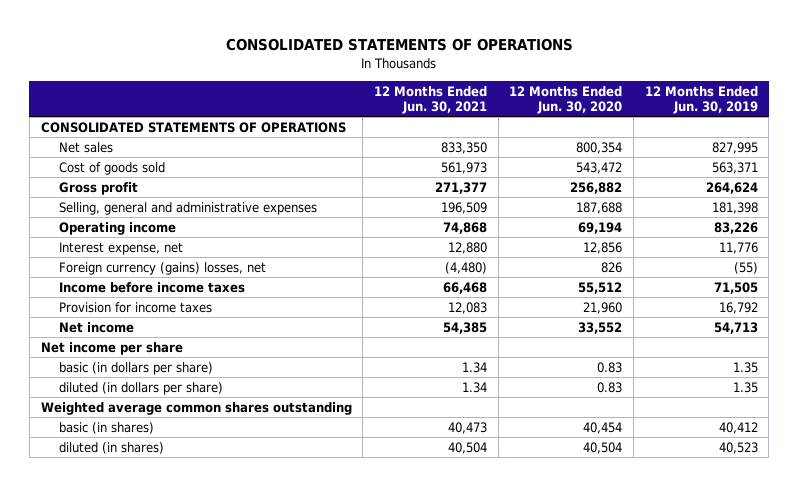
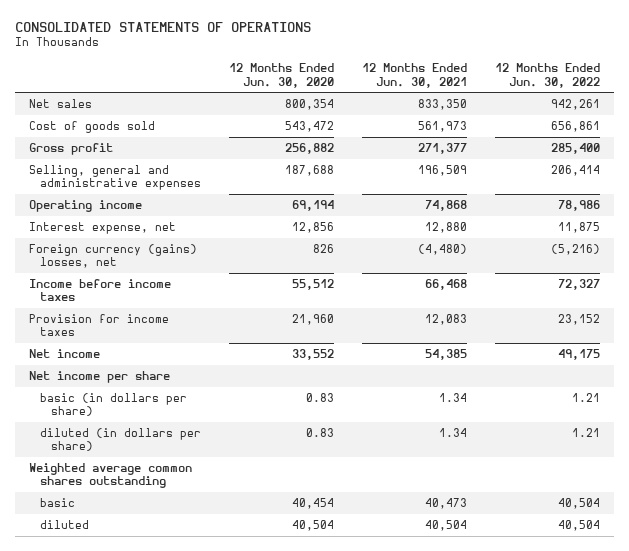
[644,85,758,115] 12 Months Ended Jun. 30, 2019 -> none
none -> [494,63,600,88] 12 Months Ended Jun. 30, 2022
[40,121,346,133] CONSOLIDATED STATEMENTS OF OPERATIONS -> none
[58,421,154,434] basic (in shares) -> [40,497,76,507] basic
[58,441,164,454] diluted (in shares) -> [40,519,90,529] diluted

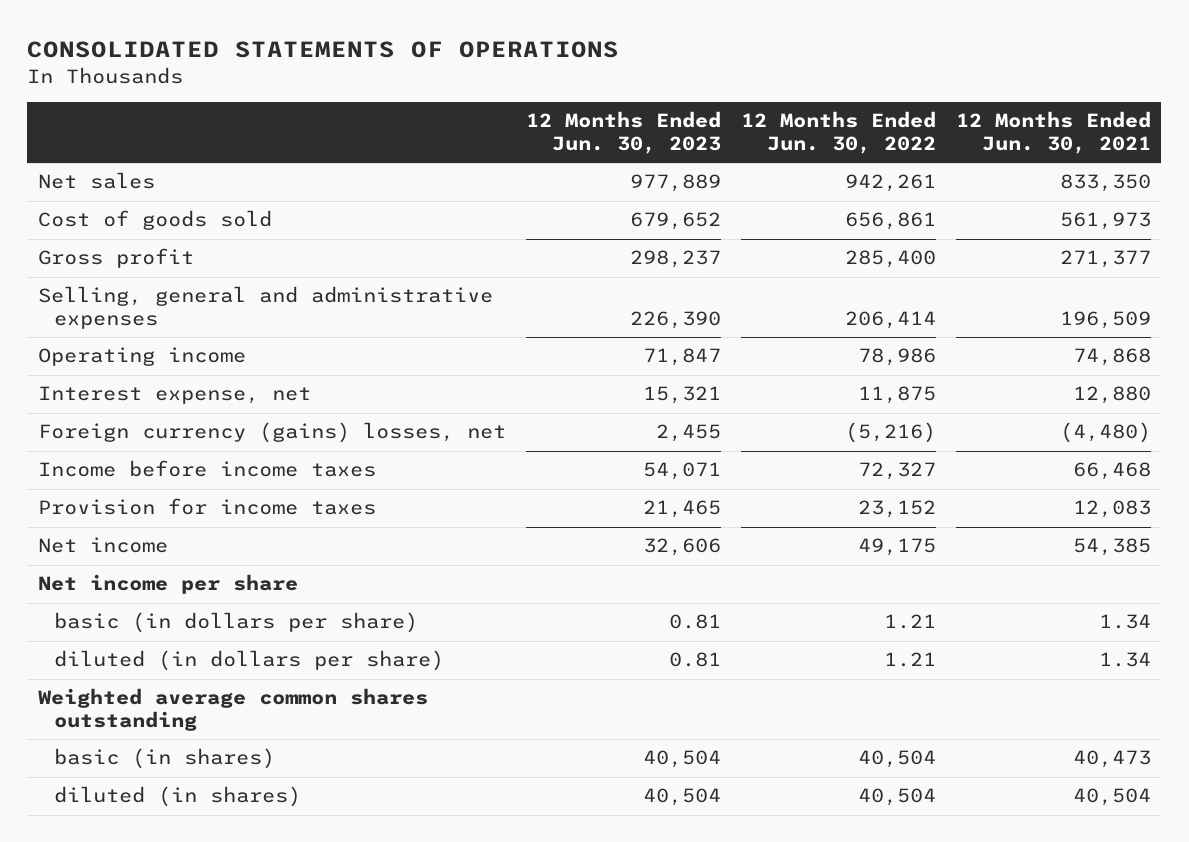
[228,63,334,88] 12 Months Ended Jun. 30, 2020 -> none
none -> [525,111,721,154] 12 Months Ended Jun. 30, 2023
[40,497,76,507] basic -> [53,748,275,770] basic (in shares)
[40,519,90,529] diluted -> [53,786,301,808] diluted (in shares)

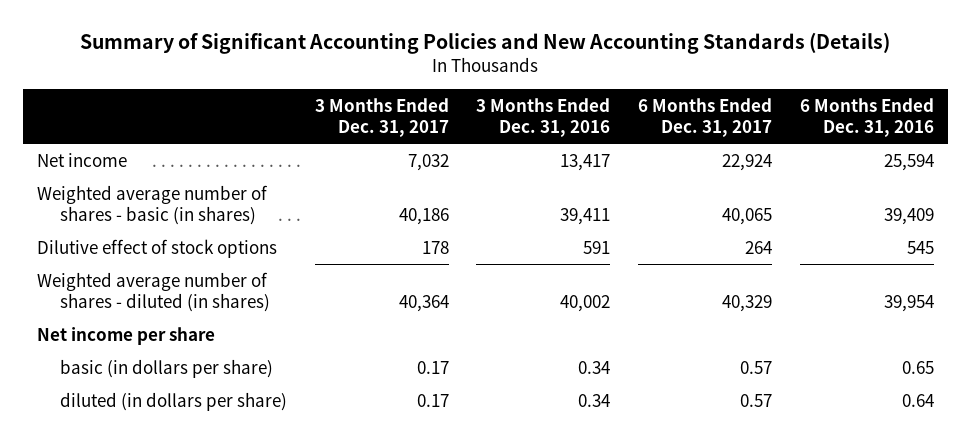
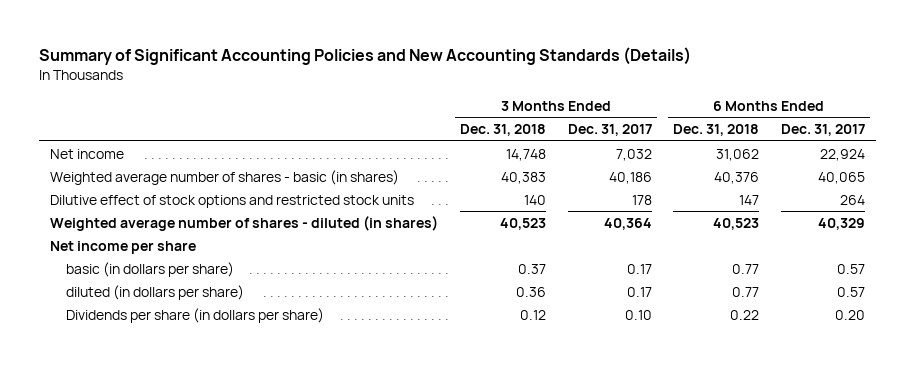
[476,98,611,137] 3 Months Ended Dec. 31, 2016 -> none
[799,98,934,137] 6 Months Ended Dec. 31, 2016 -> none
none -> [459,124,546,137] Dec. 31, 2018
none -> [673,124,760,137] Dec. 31, 2018
[36,238,277,258] Dilutive effect of stock options -> [50,194,415,208] Dilutive effect of stock options and restricted stock units
none -> [65,307,324,323] Dividends per share (in dollars per share)

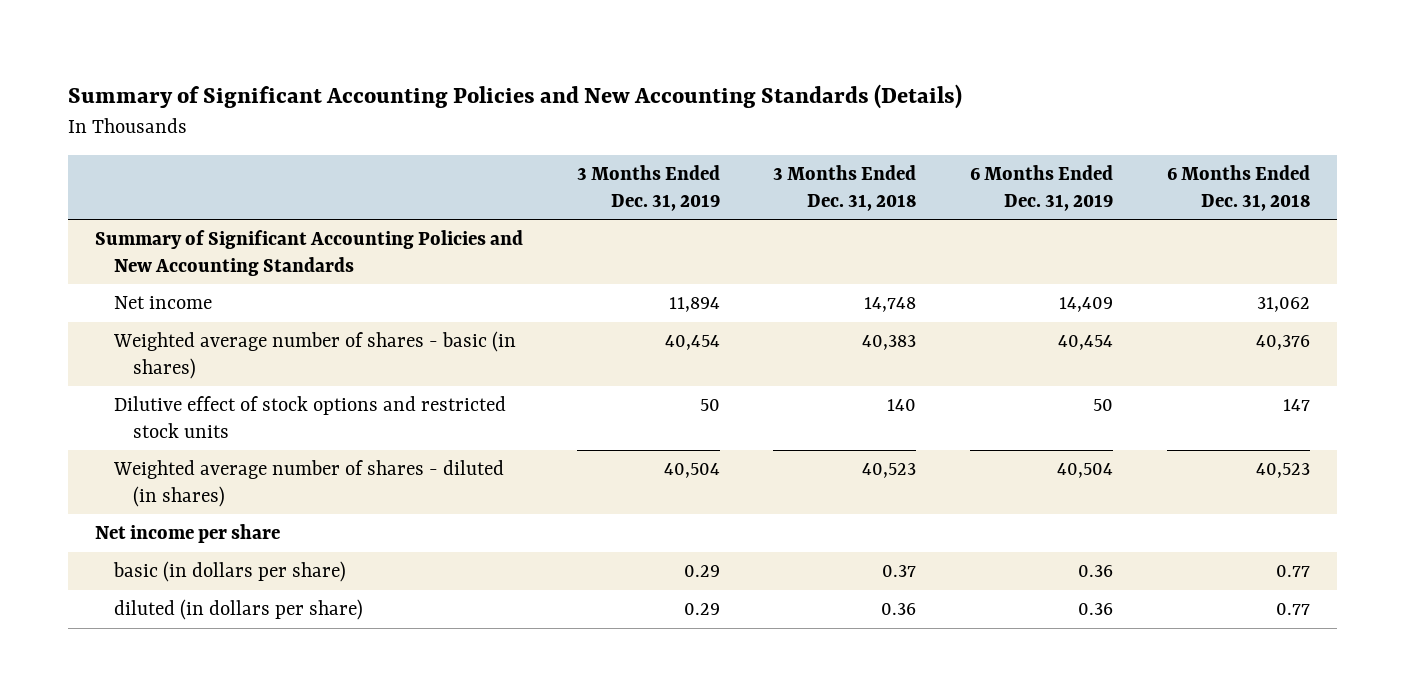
[567,124,652,137] Dec. 31, 2017 -> none
[780,124,865,137] Dec. 31, 2017 -> none
none -> [576,165,720,211] 3 Months Ended Dec. 31, 2019
none -> [970,165,1114,211] 6 Months Ended Dec. 31, 2019
none -> [95,230,524,276] Summary of Significant Accounting Policies and New Accounting Standards
[65,307,324,323] Dividends per share (in dollars per share) -> none

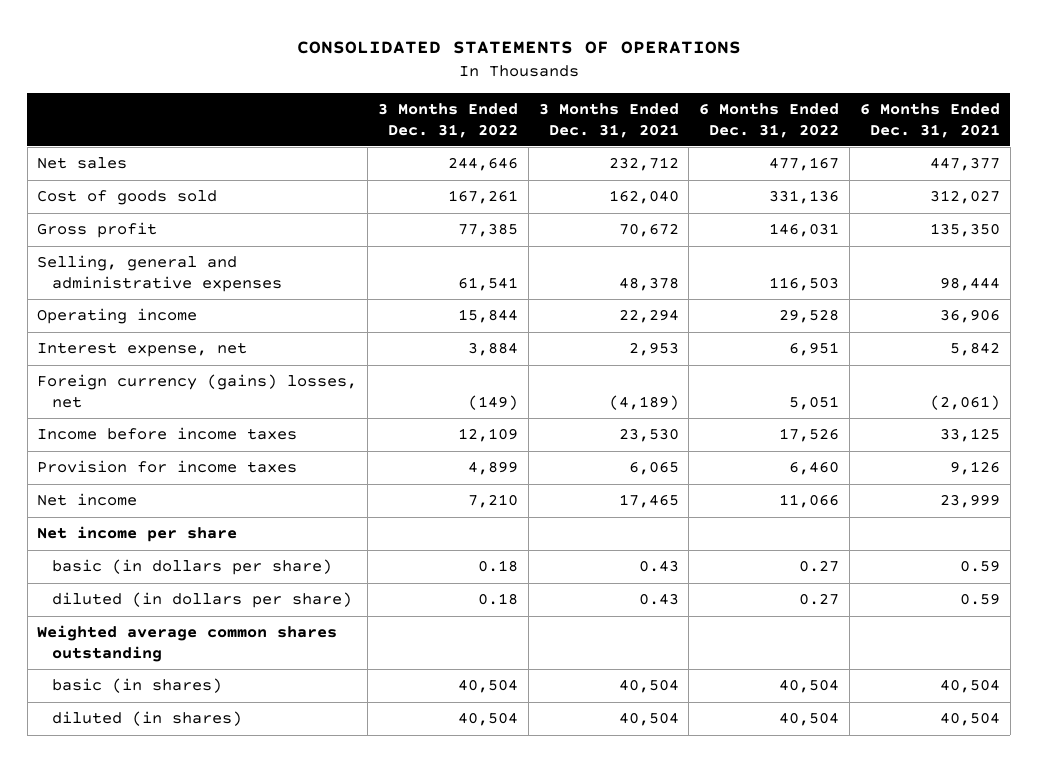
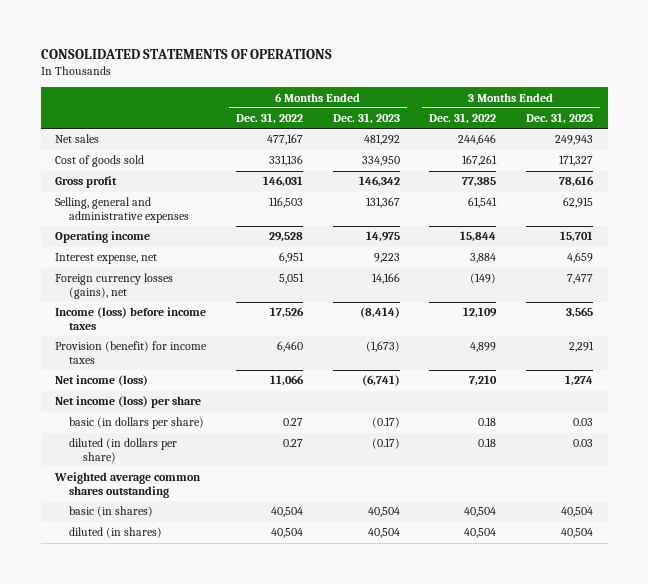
[538,102,679,138] 3 Months Ended Dec. 31, 2021 -> none
[859,102,1000,138] 6 Months Ended Dec. 31, 2021 -> none
none -> [332,113,400,125] Dec. 31, 2023
none -> [526,113,594,125] Dec. 31, 2023
[37,374,358,408] Foreign currency (gains) losses, net -> [55,273,174,300] Foreign currency losses (gains), net
[37,427,298,441] Income before income taxes -> [55,307,207,331] Income (loss) before income taxes
[37,460,298,474] Provision for income taxes -> [55,341,208,365] Provision (benefit) for income taxes
[37,493,138,507] Net income -> [55,375,149,387] Net income (loss)
[37,526,238,543] Net income per share -> [55,396,202,409] Net income (loss) per share

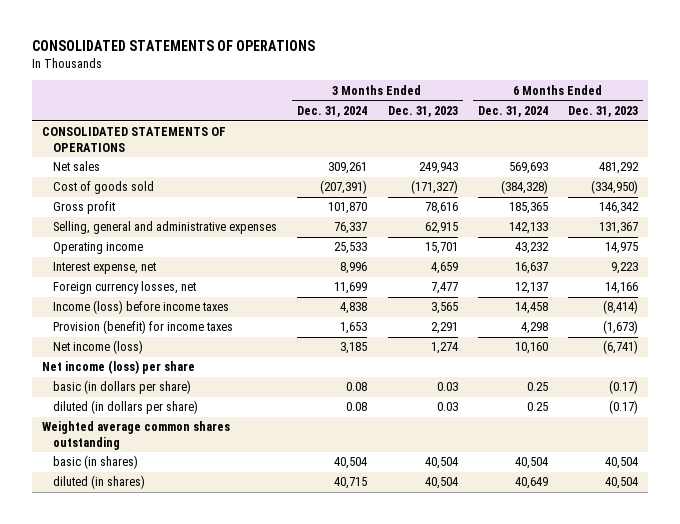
[236,113,304,125] Dec. 31, 2022 -> none
[429,113,497,125] Dec. 31, 2022 -> none
none -> [297,106,368,118] Dec. 31, 2024
none -> [477,106,548,118] Dec. 31, 2024
none -> [42,127,227,152] CONSOLIDATED STATEMENTS OF OPERATIONS
[361,156,400,167] 334,950 -> [590,180,638,195] (334,950)
[559,155,594,167] 171,327 -> [410,180,458,195] (171,327)
[55,273,174,300] Foreign currency losses (gains), net -> [53,281,197,295] Foreign currency losses, net

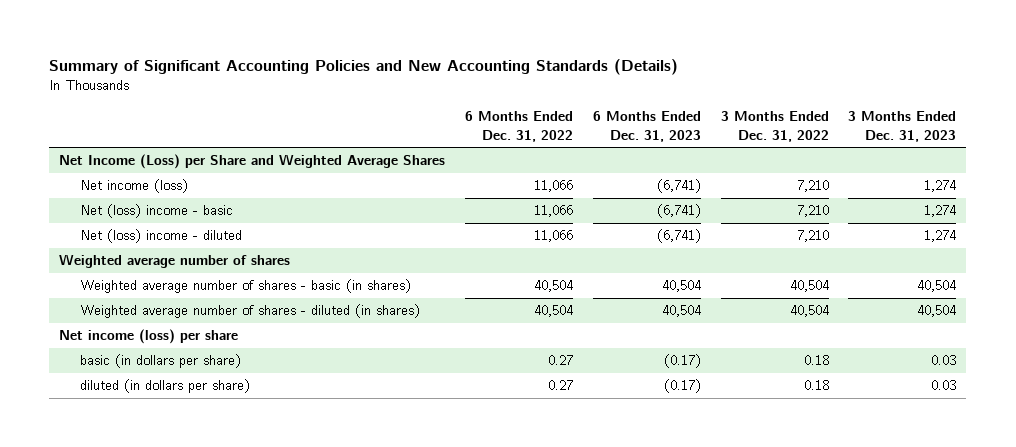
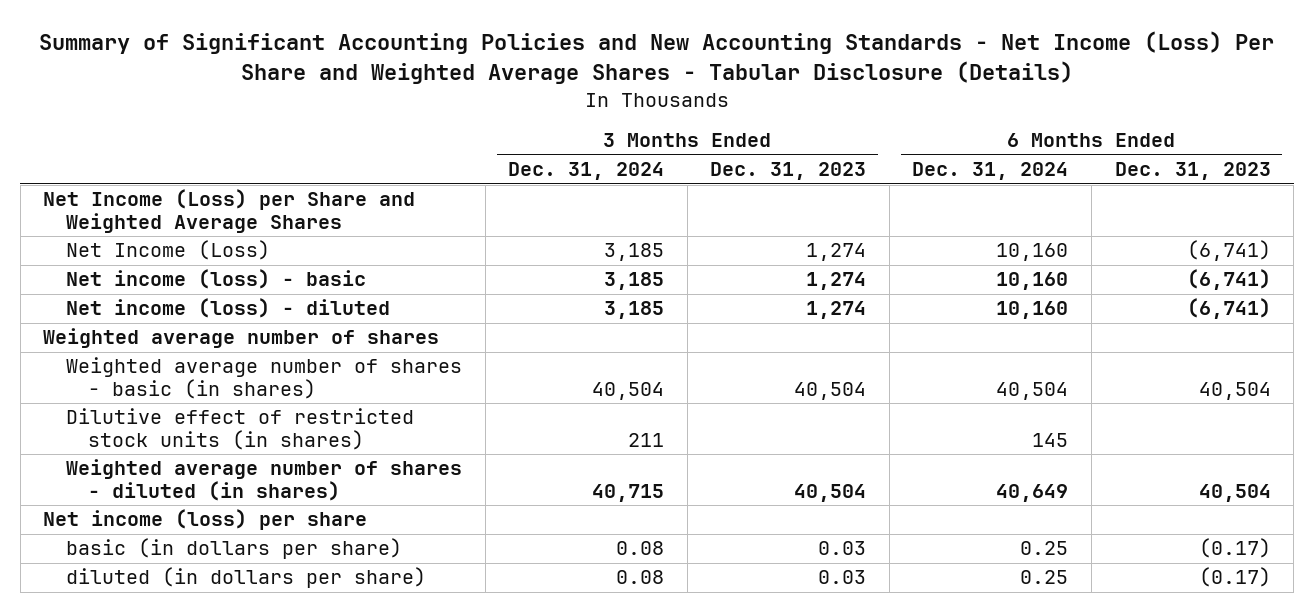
[49,59,679,76] Summary of Significant Accounting Policies and New Accounting Standards (Details) -> [39,31,1275,85] Summary of Significant Accounting Policies and New Accounting Standards - Net Income (Loss) Per Share and Weighted Average Shares - Tabular Disclosure (Details)
[464,111,573,142] 6 Months Ended Dec. 31, 2022 -> none
[720,111,829,142] 3 Months Ended Dec. 31, 2022 -> none
none -> [508,162,665,181] Dec. 31, 2024
none -> [912,162,1069,181] Dec. 31, 2024
[79,179,188,194] Net income (loss) -> [65,240,270,261] Net Income (Loss)
[79,204,233,219] Net (loss) income - basic -> [65,269,366,290] Net income (loss) - basic
[79,229,242,244] Net (loss) income - diluted -> [65,298,390,319] Net income (loss) - diluted
none -> [65,408,414,450] Dilutive effect of restricted stock units (in shares)

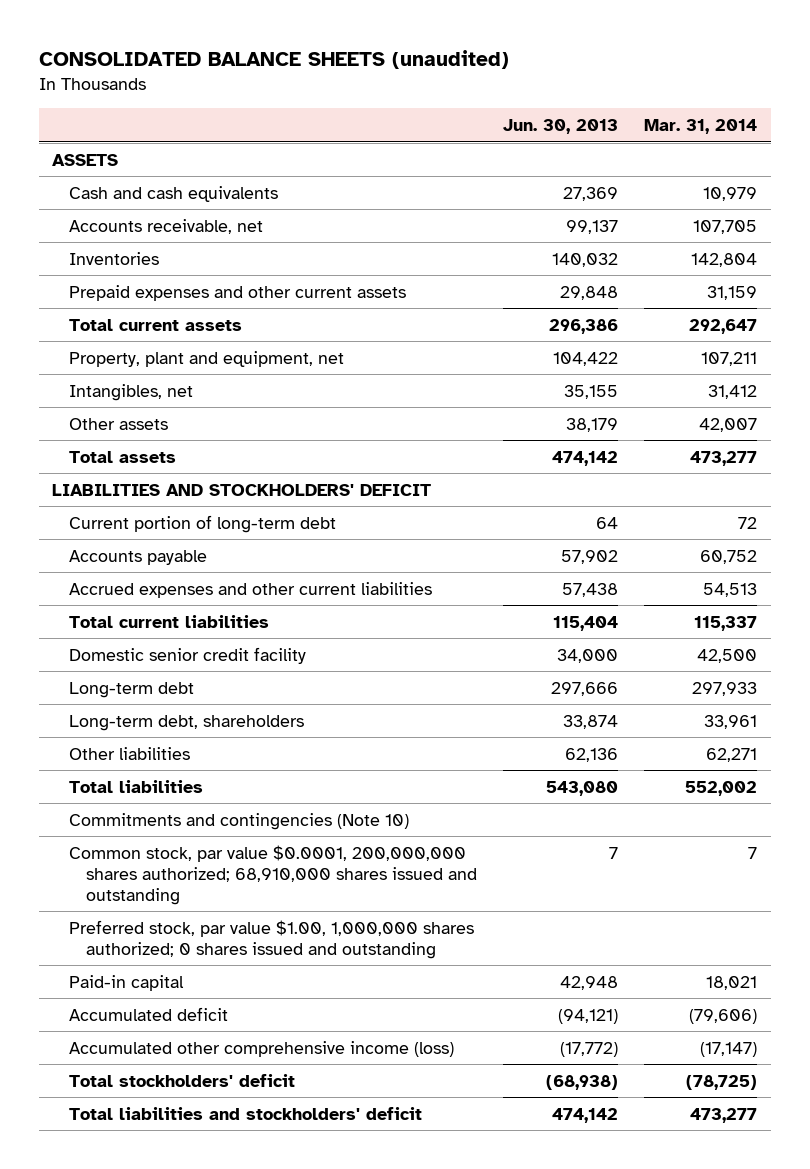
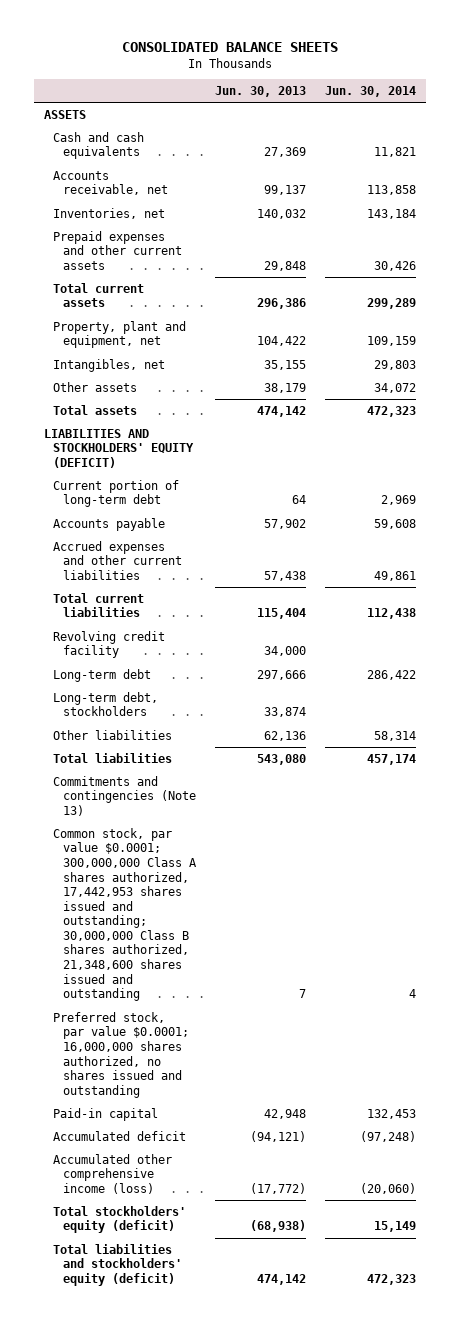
[38,50,509,70] CONSOLIDATED BALANCE SHEETS (unaudited) -> [122,41,339,52] CONSOLIDATED BALANCE SHEETS
[644,118,758,134] Mar. 31, 2014 -> none
none -> [325,85,417,97] Jun. 30, 2014
[68,251,159,265] Inventories -> [53,207,166,219] Inventories, net
[52,483,432,496] LIABILITIES AND STOCKHOLDERS' DEFICIT -> [43,428,195,468] LIABILITIES AND STOCKHOLDERS' EQUITY (DEFICIT)
[68,646,306,664] Domestic senior credit facility -> [53,630,166,659] Revolving credit facility
[68,714,304,731] Long-term debt, shareholders -> [53,691,159,717] Long-term debt, stockholders
[68,812,409,830] Commitments and contingencies (Note 10) -> [53,775,196,816] Commitments and contingencies (Note 13)
[68,844,477,905] Common stock, par value $0.0001, 200,000,000 shares authorized; 68,910,000 shares issued and outstanding -> [53,827,197,1002] Common stock, par value $0.0001; 300,000,000 Class A shares authorized, 17,442,953 shares issued and outstanding; 30,000,000 Class B shares authorized, 21,348,600 shares issued and outstanding
[68,919,474,959] Preferred stock, par value $1.00, 1,000,000 shares authorized; 0 shares issued and outstanding -> [53,1011,189,1098] Preferred stock, par value $0.0001; 16,000,000 shares authorized, no shares issued and outstanding
[68,1073,295,1087] Total stockholders' deficit -> [53,1205,187,1234] Total stockholders' equity (deficit)
[68,1106,422,1120] Total liabilities and stockholders' deficit -> [53,1243,182,1286] Total liabilities and stockholders' equity (deficit)

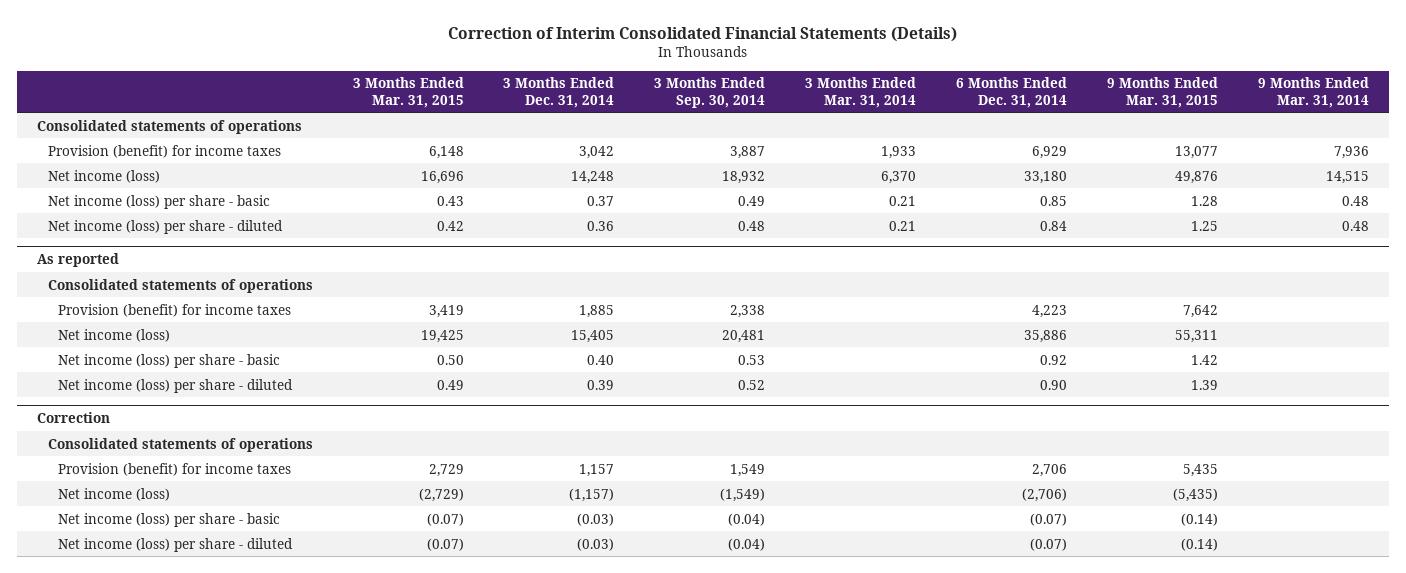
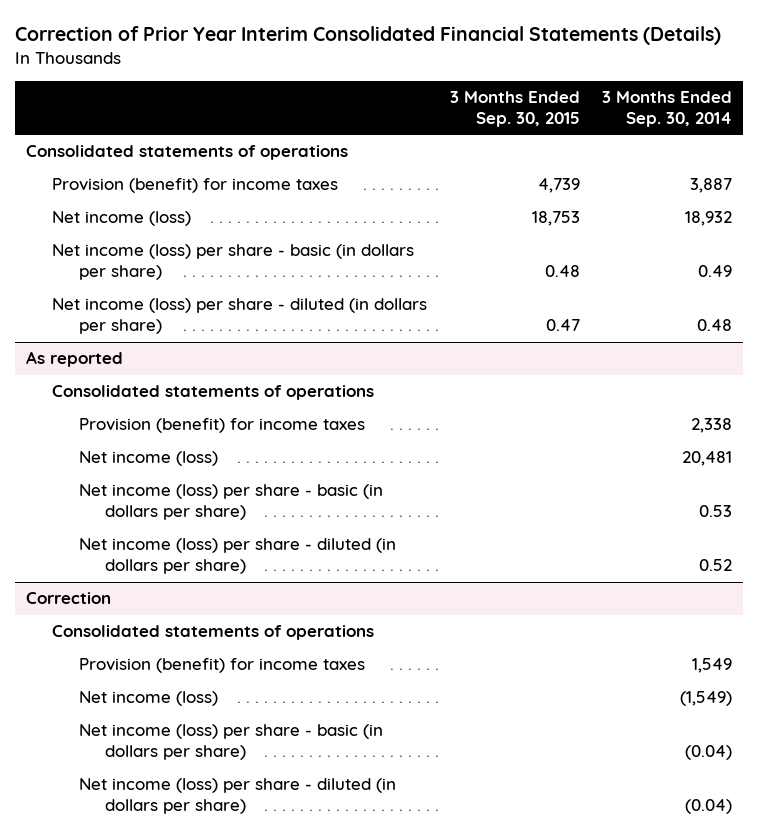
[448,26,958,42] Correction of Interim Consolidated Financial Statements (Details) -> [14,26,721,46] Correction of Prior Year Interim Consolidated Financial Statements (Details)
[352,77,464,108] 3 Months Ended Mar. 31, 2015 -> none
[503,77,615,108] 3 Months Ended Dec. 31, 2014 -> none
[805,77,917,108] 3 Months Ended Mar. 31, 2014 -> none
[956,77,1068,108] 6 Months Ended Dec. 31, 2014 -> none
[1107,77,1219,108] 9 Months Ended Mar. 31, 2015 -> none
[1257,77,1369,108] 9 Months Ended Mar. 31, 2014 -> none
none -> [449,91,580,127] 3 Months Ended Sep. 30, 2015
[47,194,270,209] Net income (loss) per share - basic -> [52,244,415,281] Net income (loss) per share - basic (in dollars per share)
[47,219,283,234] Net income (loss) per share - diluted -> [52,298,428,335] Net income (loss) per share - diluted (in dollars per share)
[58,353,281,368] Net income (loss) per share - basic -> [78,484,383,521] Net income (loss) per share - basic (in dollars per share)
[58,378,294,393] Net income (loss) per share - diluted -> [78,538,396,575] Net income (loss) per share - diluted (in dollars per share)
[58,512,281,527] Net income (loss) per share - basic -> [78,724,383,761] Net income (loss) per share - basic (in dollars per share)
[58,537,294,552] Net income (loss) per share - diluted -> [78,778,396,815] Net income (loss) per share - diluted (in dollars per share)

